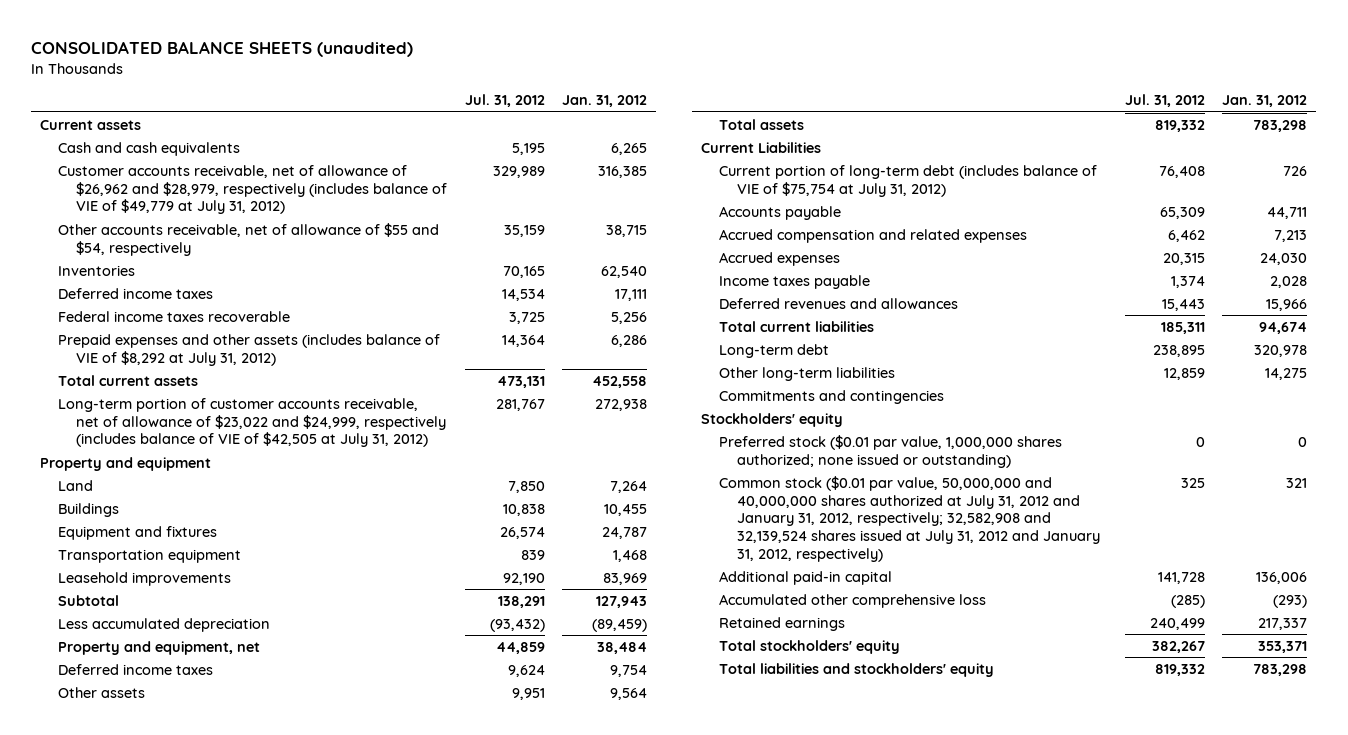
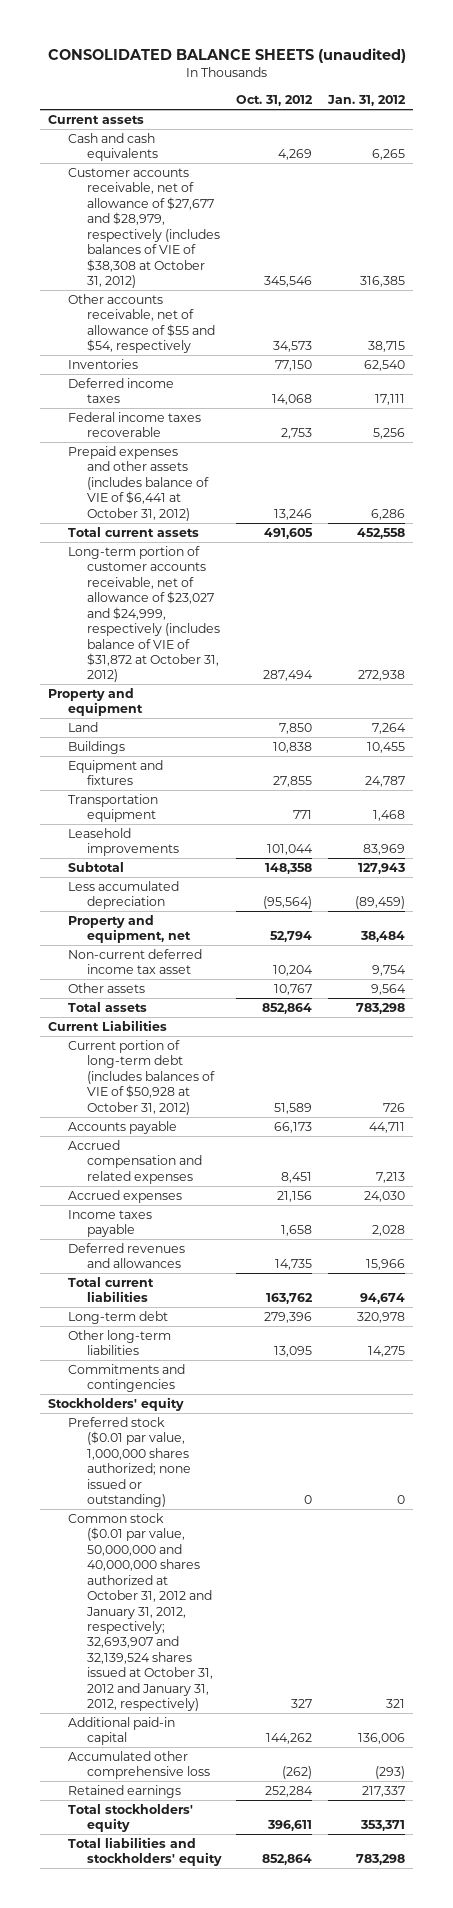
[464,94,545,108] Jul. 31, 2012 -> none
none -> [236,95,314,107] Oct. 31, 2012
[58,164,448,215] Customer accounts receivable, net of allowance of $26,962 and $28,979, respectively (includes balance of VIE of $49,779 at July 31, 2012) -> [67,167,220,289] Customer accounts receivable, net of allowance of $27,677 and $28,979, respectively (includes balances of VIE of $38,308 at October 31, 2012)
[58,333,441,366] Prepaid expenses and other assets (includes balance of VIE of $8,292 at July 31, 2012) -> [67,445,209,521] Prepaid expenses and other assets (includes balance of VIE of $6,441 at October 31, 2012)
[58,397,447,448] Long-term portion of customer accounts receivable, net of allowance of $23,022 and $24,999, respectively (includes balance of VIE of $42,505 at July 31, 2012) -> [67,545,220,683] Long-term portion of customer accounts receivable, net of allowance of $23,027 and $24,999, respectively (includes balance of VIE of $31,872 at October 31, 2012)
[58,663,214,675] Deferred income taxes -> [67,948,202,975] Non-current deferred income tax asset
[718,164,1097,197] Current portion of long-term debt (includes balance of VIE of $75,754 at July 31, 2012) -> [67,1039,215,1115] Current portion of long-term debt (includes balances of VIE of $50,928 at October 31, 2012)
[718,475,1100,562] Common stock ($0.01 par value, 50,000,000 and 40,000,000 shares authorized at July 31, 2012 and January 31, 2012, respectively; 32,582,908 and 32,139,524 shares issued at July 31, 2012 and January 31, 2012, respectively) -> [67,1512,213,1712] Common stock ($0.01 par value, 50,000,000 and 40,000,000 shares authorized at October 31, 2012 and January 31, 2012, respectively; 32,693,907 and 32,139,524 shares issued at October 31, 2012 and January 31, 2012, respectively)

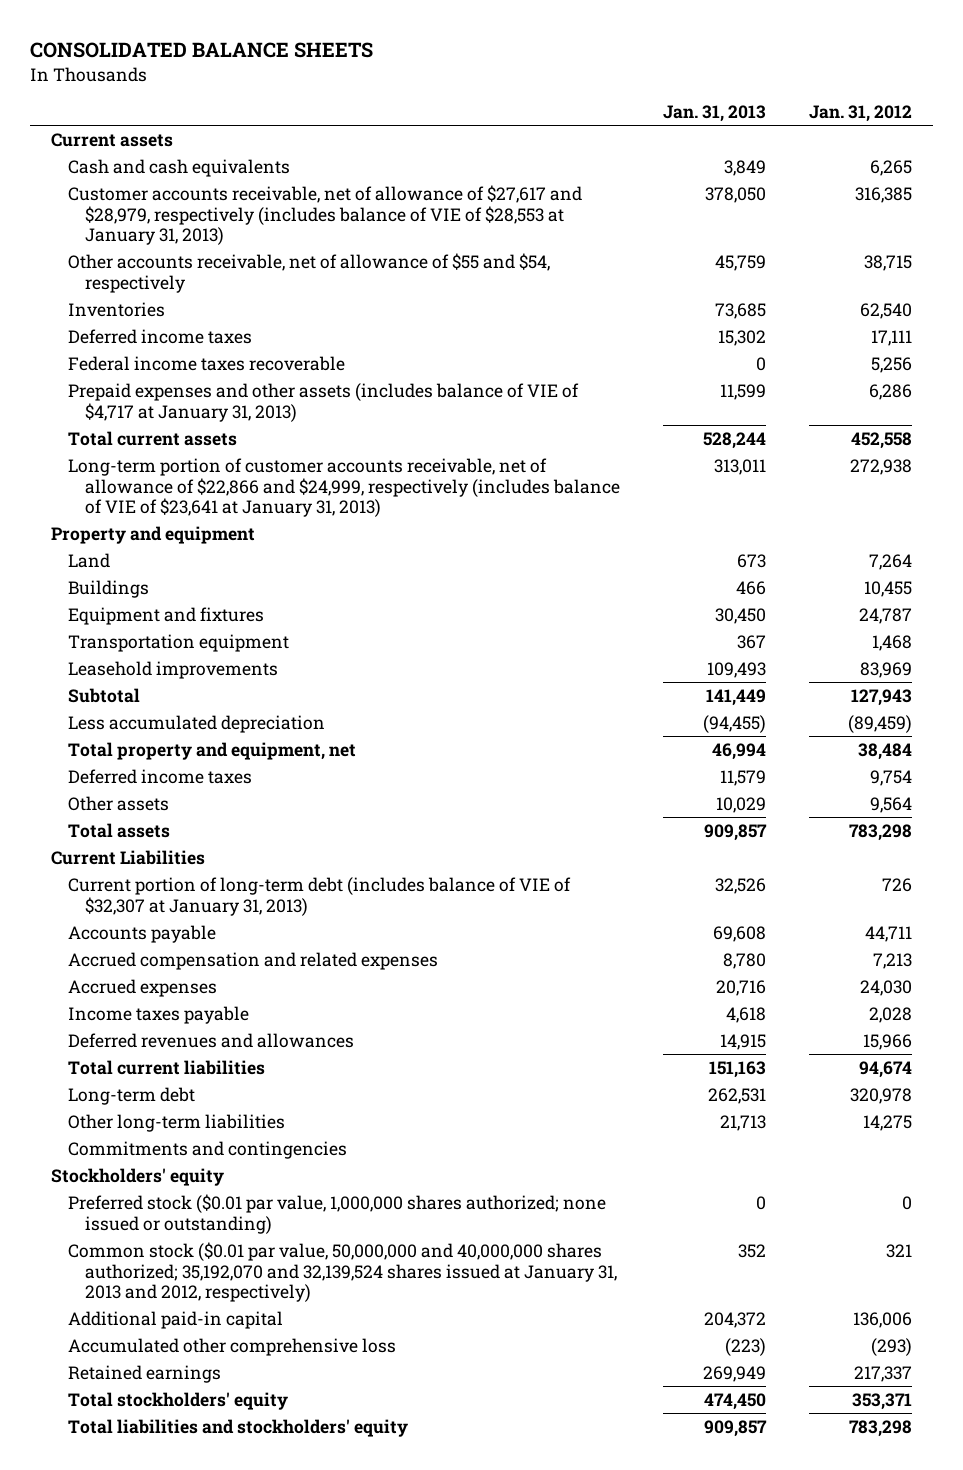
[47,48,406,64] CONSOLIDATED BALANCE SHEETS (unaudited) -> [29,42,373,59] CONSOLIDATED BALANCE SHEETS
[236,95,314,107] Oct. 31, 2012 -> none
none -> [663,105,767,123] Jan. 31, 2013
[67,167,220,289] Customer accounts receivable, net of allowance of $27,677 and $28,979, respectively (includes balances of VIE of $38,308 at October 31, 2012) -> [68,184,583,246] Customer accounts receivable, net of allowance of $27,617 and $28,979, respectively (includes balance of VIE of $28,553 at January 31, 2013)
[67,445,209,521] Prepaid expenses and other assets (includes balance of VIE of $6,441 at October 31, 2012) -> [68,382,580,422] Prepaid expenses and other assets (includes balance of VIE of $4,717 at January 31, 2013)
[67,545,220,683] Long-term portion of customer accounts receivable, net of allowance of $23,027 and $24,999, respectively (includes balance of VIE of $31,872 at October 31, 2012) -> [68,457,621,518] Long-term portion of customer accounts receivable, net of allowance of $22,866 and $24,999, respectively (includes balance of VIE of $23,641 at January 31, 2013)
[67,914,191,944] Property and equipment, net -> [68,741,357,760] Total property and equipment, net
[67,948,202,975] Non-current deferred income tax asset -> [68,768,253,784] Deferred income taxes
[67,1039,215,1115] Current portion of long-term debt (includes balances of VIE of $50,928 at October 31, 2012) -> [68,876,572,916] Current portion of long-term debt (includes balance of VIE of $32,307 at January 31, 2013)
[67,1512,213,1712] Common stock ($0.01 par value, 50,000,000 and 40,000,000 shares authorized at October 31, 2012 and January 31, 2012, respectively; 32,693,907 and 32,139,524 shares issued at October 31, 2012 and January 31, 2012, respectively) -> [68,1241,618,1303] Common stock ($0.01 par value, 50,000,000 and 40,000,000 shares authorized; 35,192,070 and 32,139,524 shares issued at January 31, 2013 and 2012, respectively)

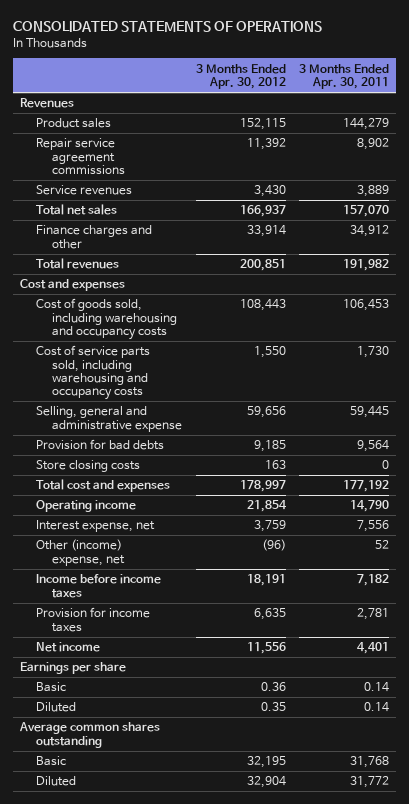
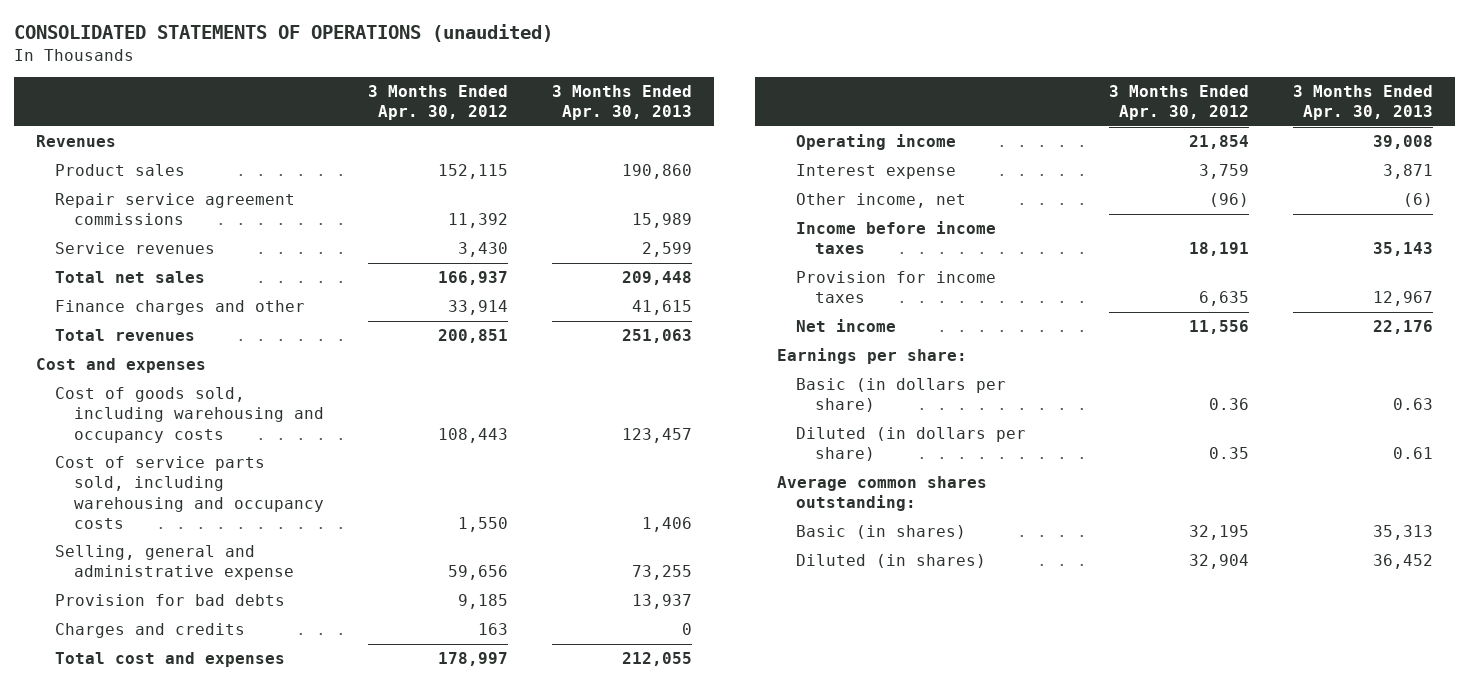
[12,20,322,32] CONSOLIDATED STATEMENTS OF OPERATIONS -> [13,23,553,42] CONSOLIDATED STATEMENTS OF OPERATIONS (unaudited)
[299,63,390,90] 3 Months Ended Apr. 30, 2011 -> none
none -> [551,85,692,121] 3 Months Ended Apr. 30, 2013
[35,460,140,473] Store closing costs -> [54,623,245,639] Charges and credits
[35,520,155,533] Interest expense, net -> [795,164,956,180] Interest expense
[35,539,125,566] Other (income) expense, net -> [795,193,966,209] Other income, net
[19,662,126,675] Earnings per share -> [776,348,967,365] Earnings per share:
[35,682,66,693] Basic -> [795,378,1006,413] Basic (in dollars per share)
[35,702,76,713] Diluted -> [795,427,1026,462] Diluted (in dollars per share)
[18,722,160,748] Average common shares outstanding -> [776,476,987,512] Average common shares outstanding:
[35,756,66,767] Basic -> [795,525,966,540] Basic (in shares)
[35,776,76,787] Diluted -> [795,554,986,569] Diluted (in shares)

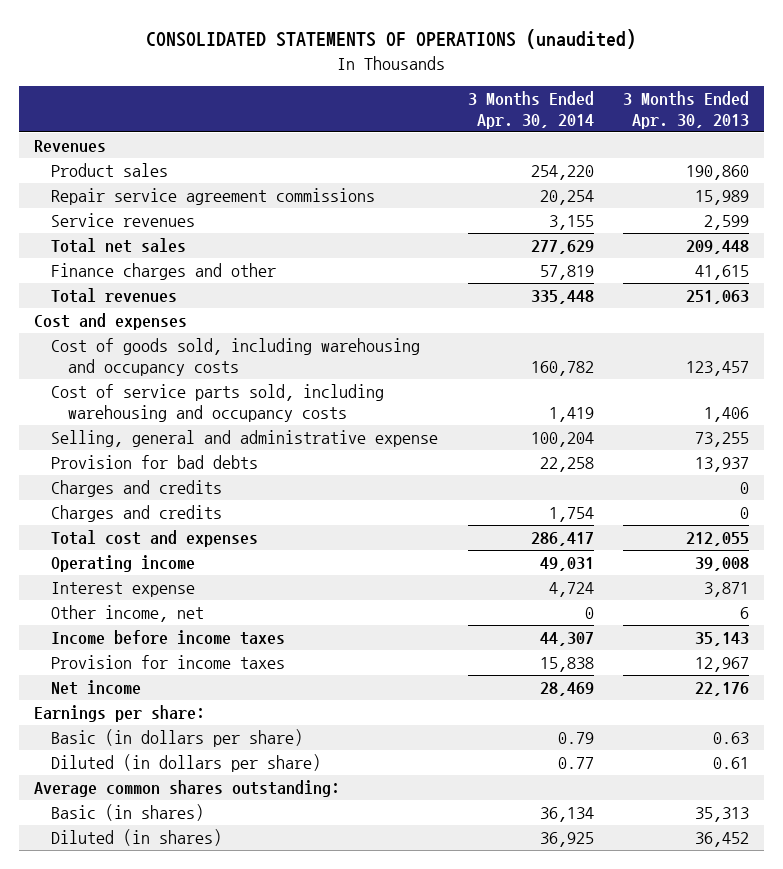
[367,85,508,121] 3 Months Ended Apr. 30, 2012 -> none
none -> [467,91,594,129] 3 Months Ended Apr. 30, 2014
none -> [50,505,222,523] Charges and credits
[1402,193,1433,208] (6) -> [740,607,750,620] 6

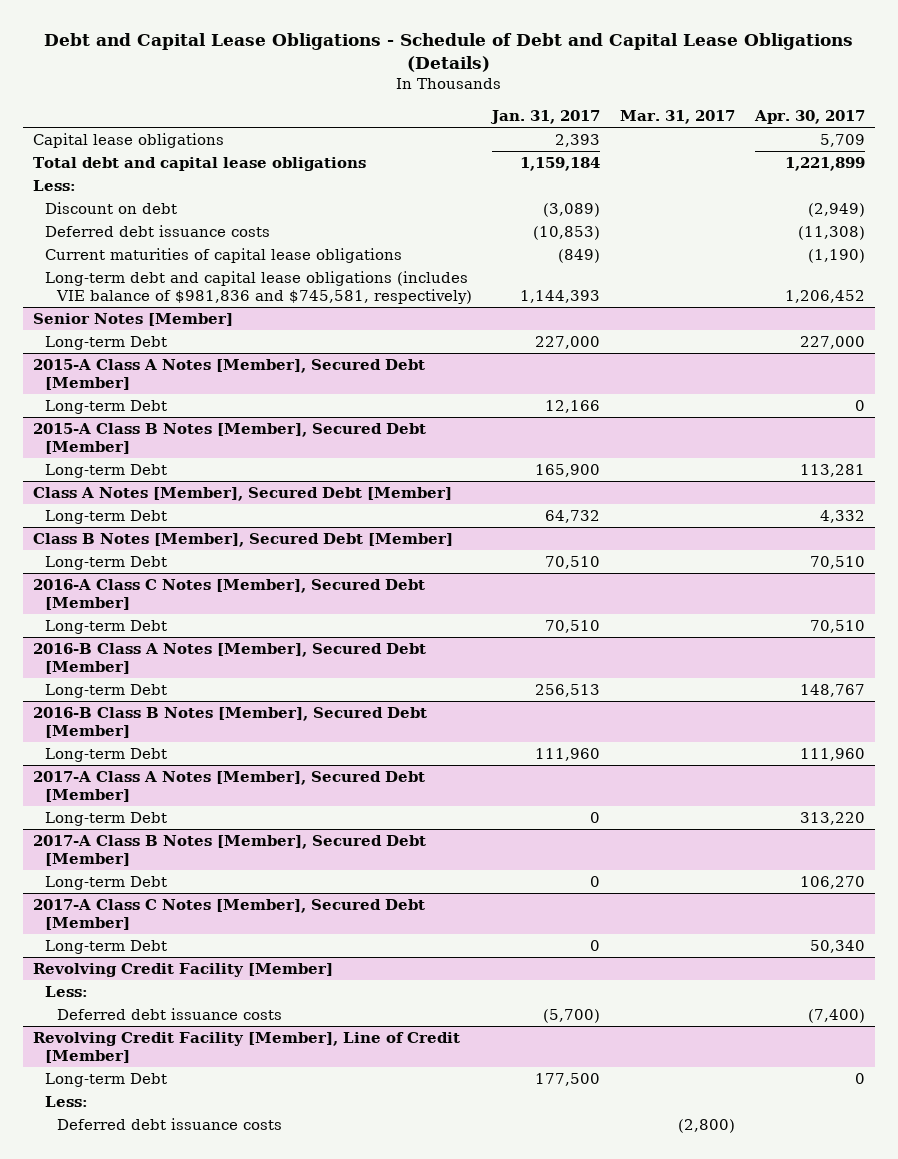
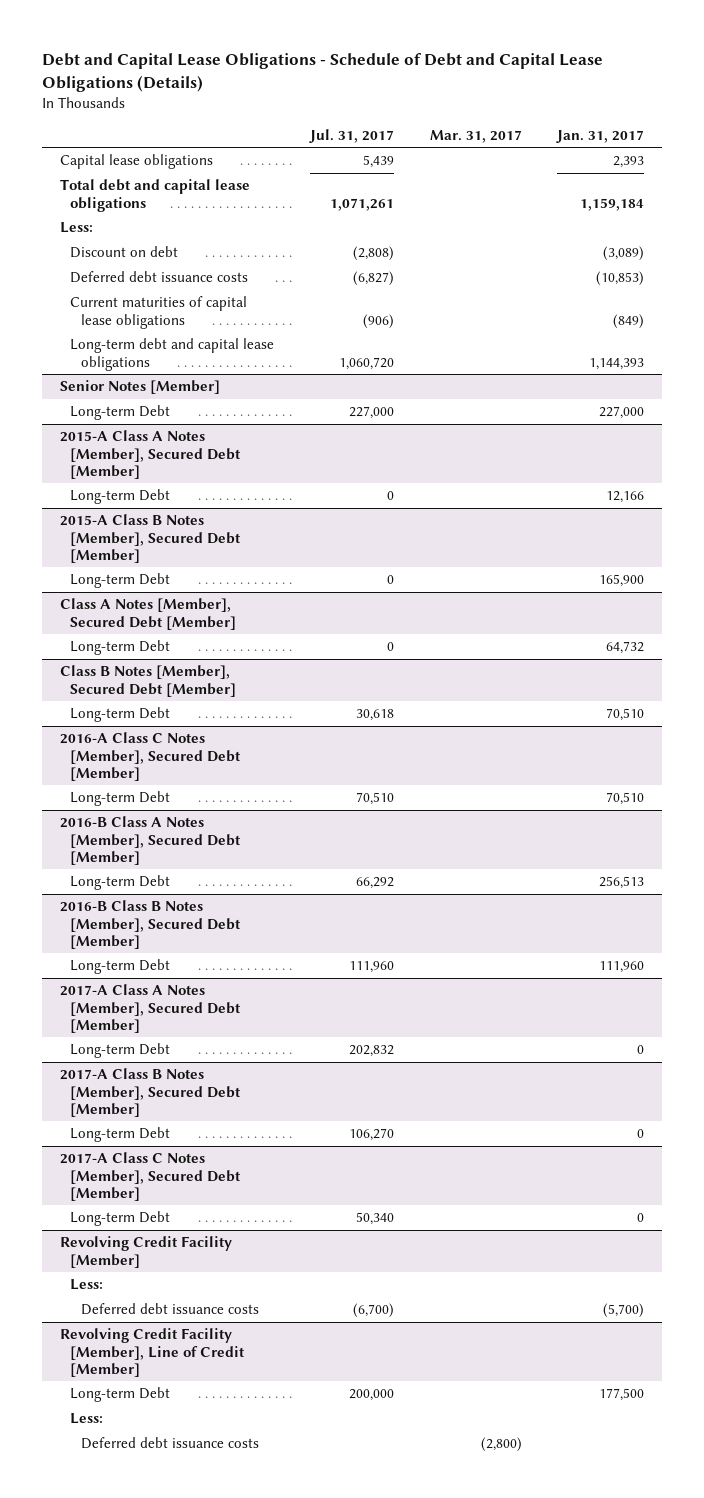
[753,110,865,125] Apr. 30, 2017 -> none
none -> [308,128,394,143] Jul. 31, 2017
[45,270,473,305] Long-term debt and capital lease obligations (includes VIE balance of $981,836 and $745,581, respectively) -> [70,338,275,371] Long-term debt and capital lease obligations

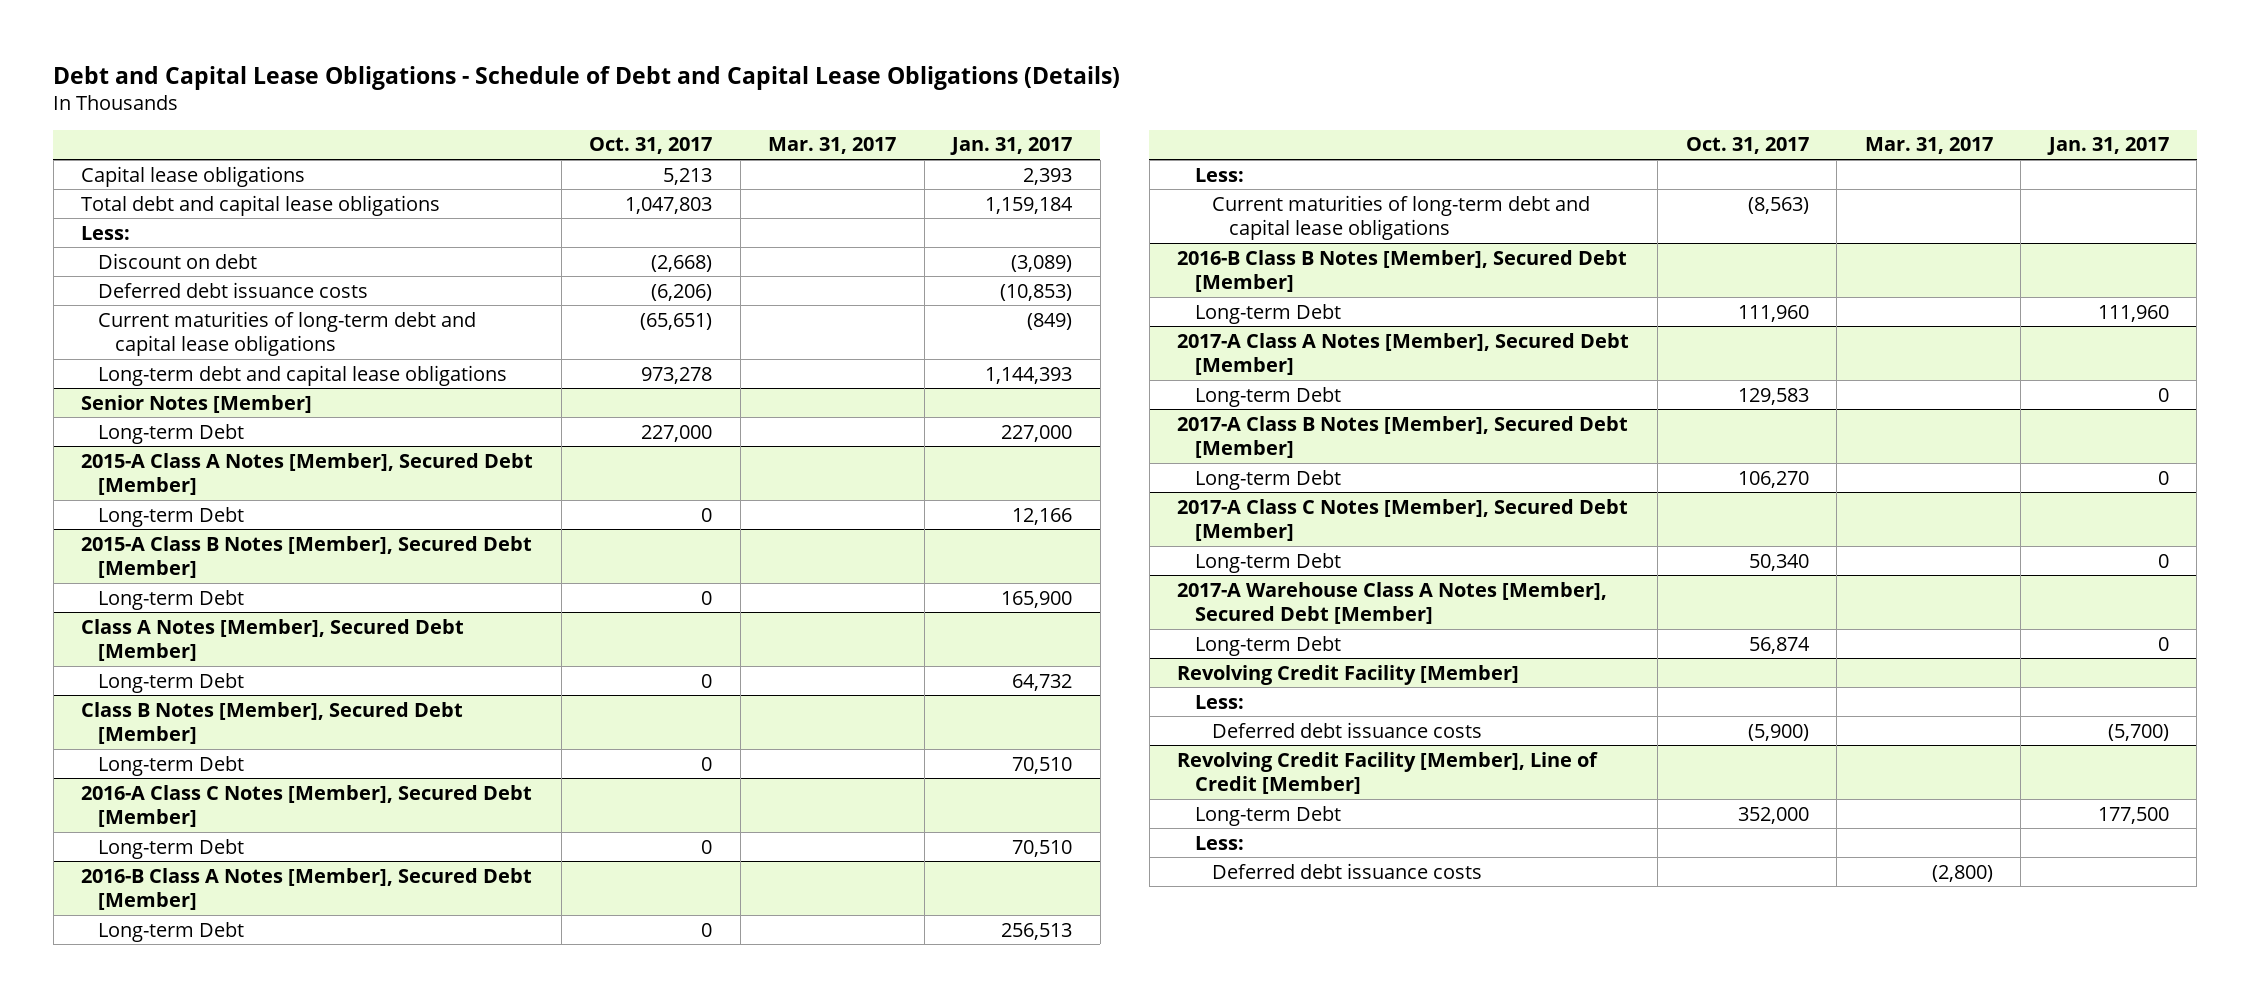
[308,128,394,143] Jul. 31, 2017 -> none
none -> [589,137,713,155] Oct. 31, 2017
[70,296,248,329] Current maturities of capital lease obligations -> [98,310,477,357] Current maturities of long-term debt and capital lease obligations
none -> [1194,167,1244,182] Less:
none -> [1211,194,1590,241] Current maturities of long-term debt and capital lease obligations
none -> [1177,581,1608,625] 2017-A Warehouse Class A Notes [Member], Secured Debt [Member]
none -> [1194,635,1341,656] Long-term Debt

